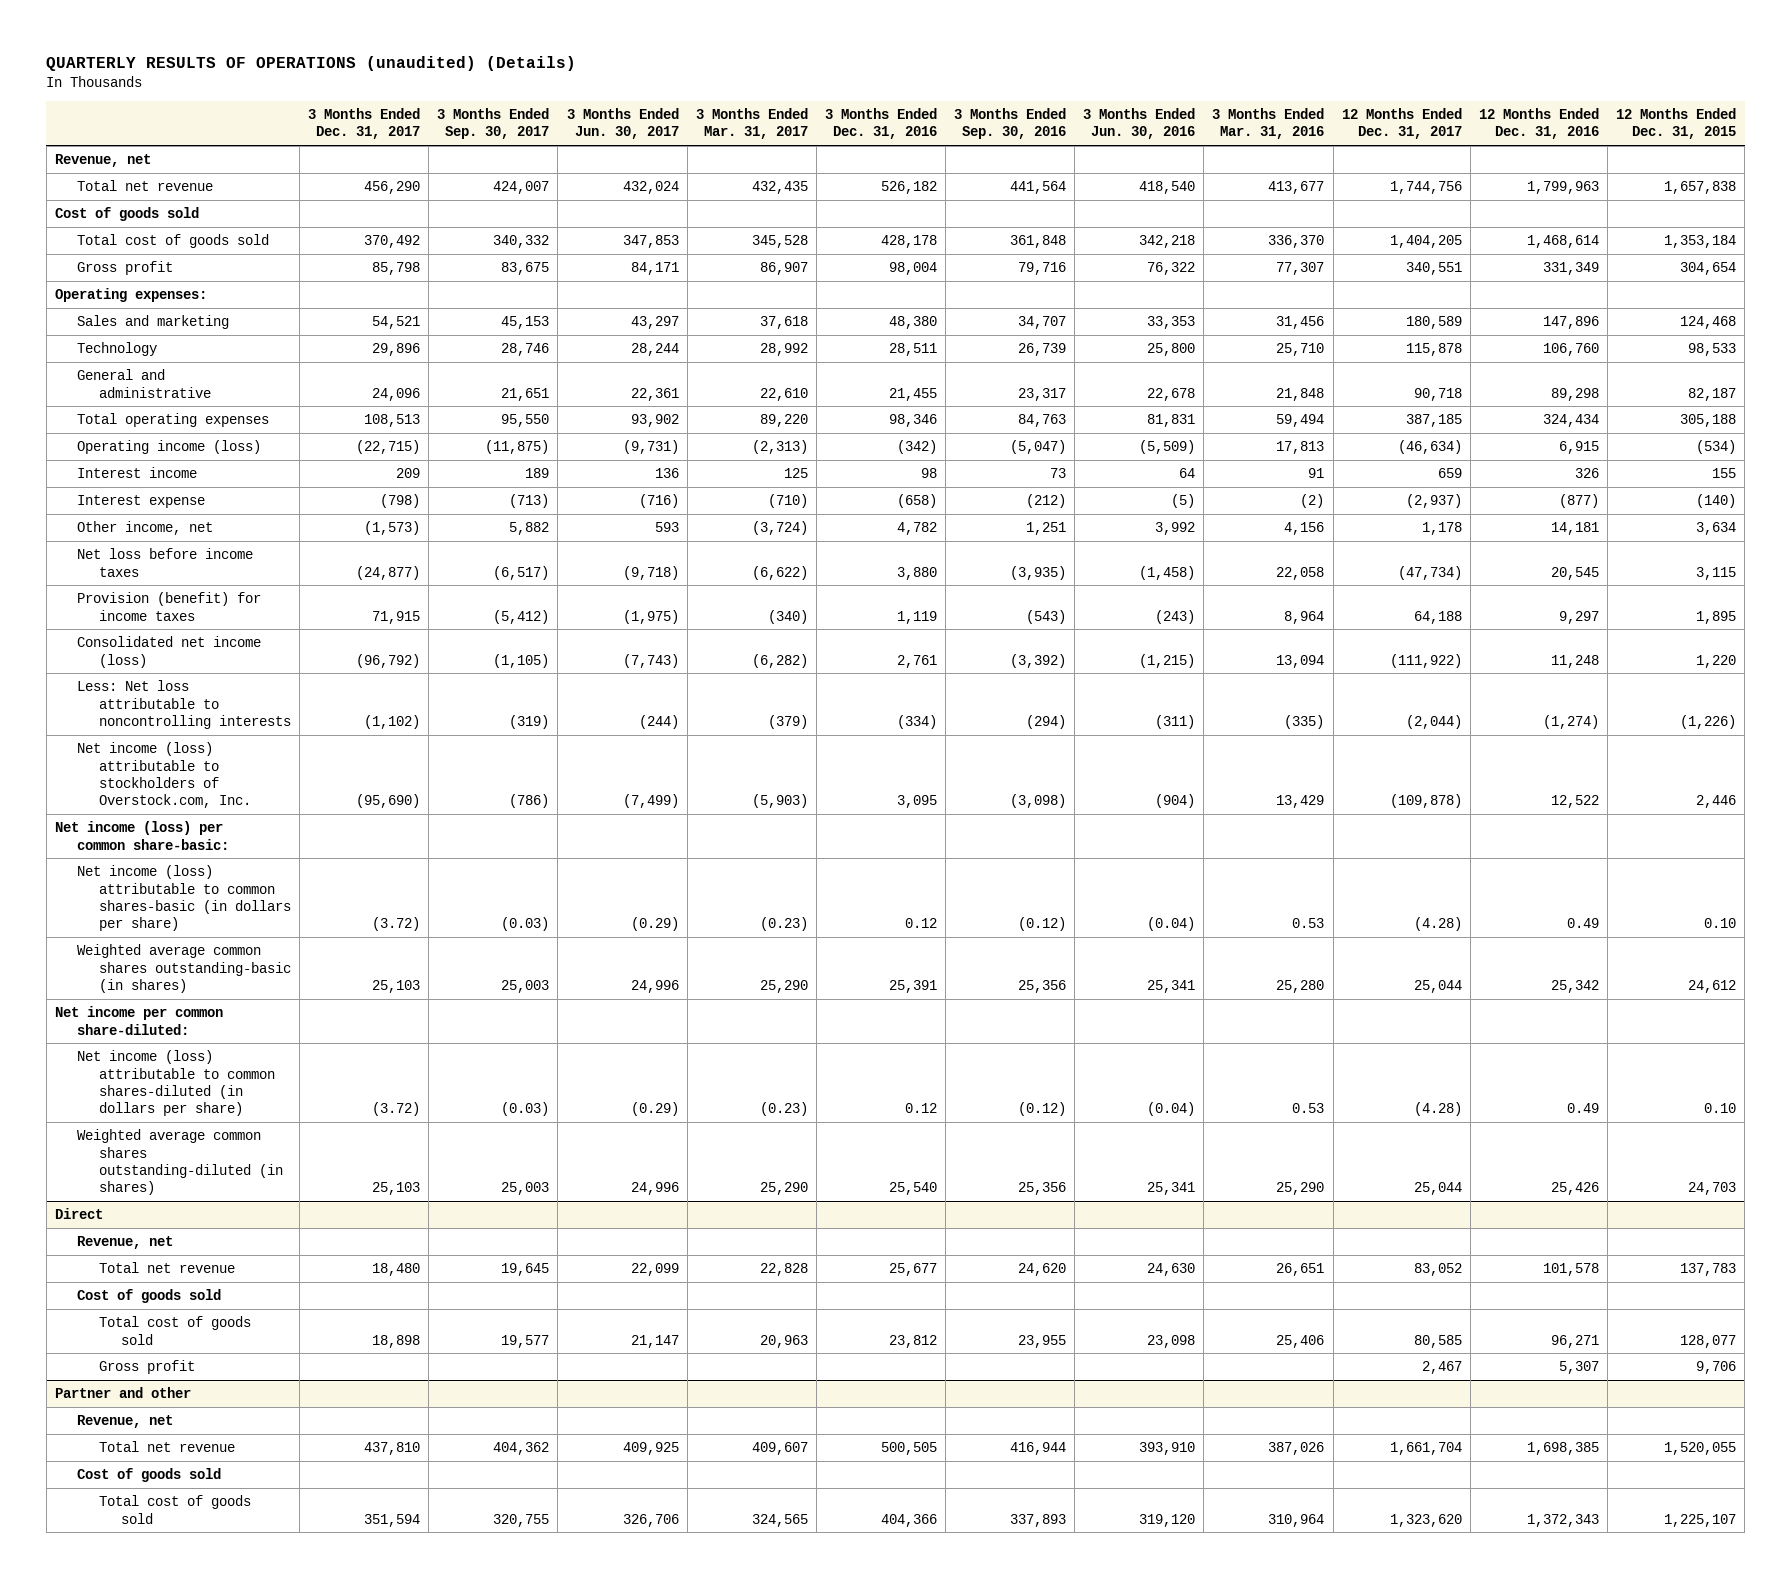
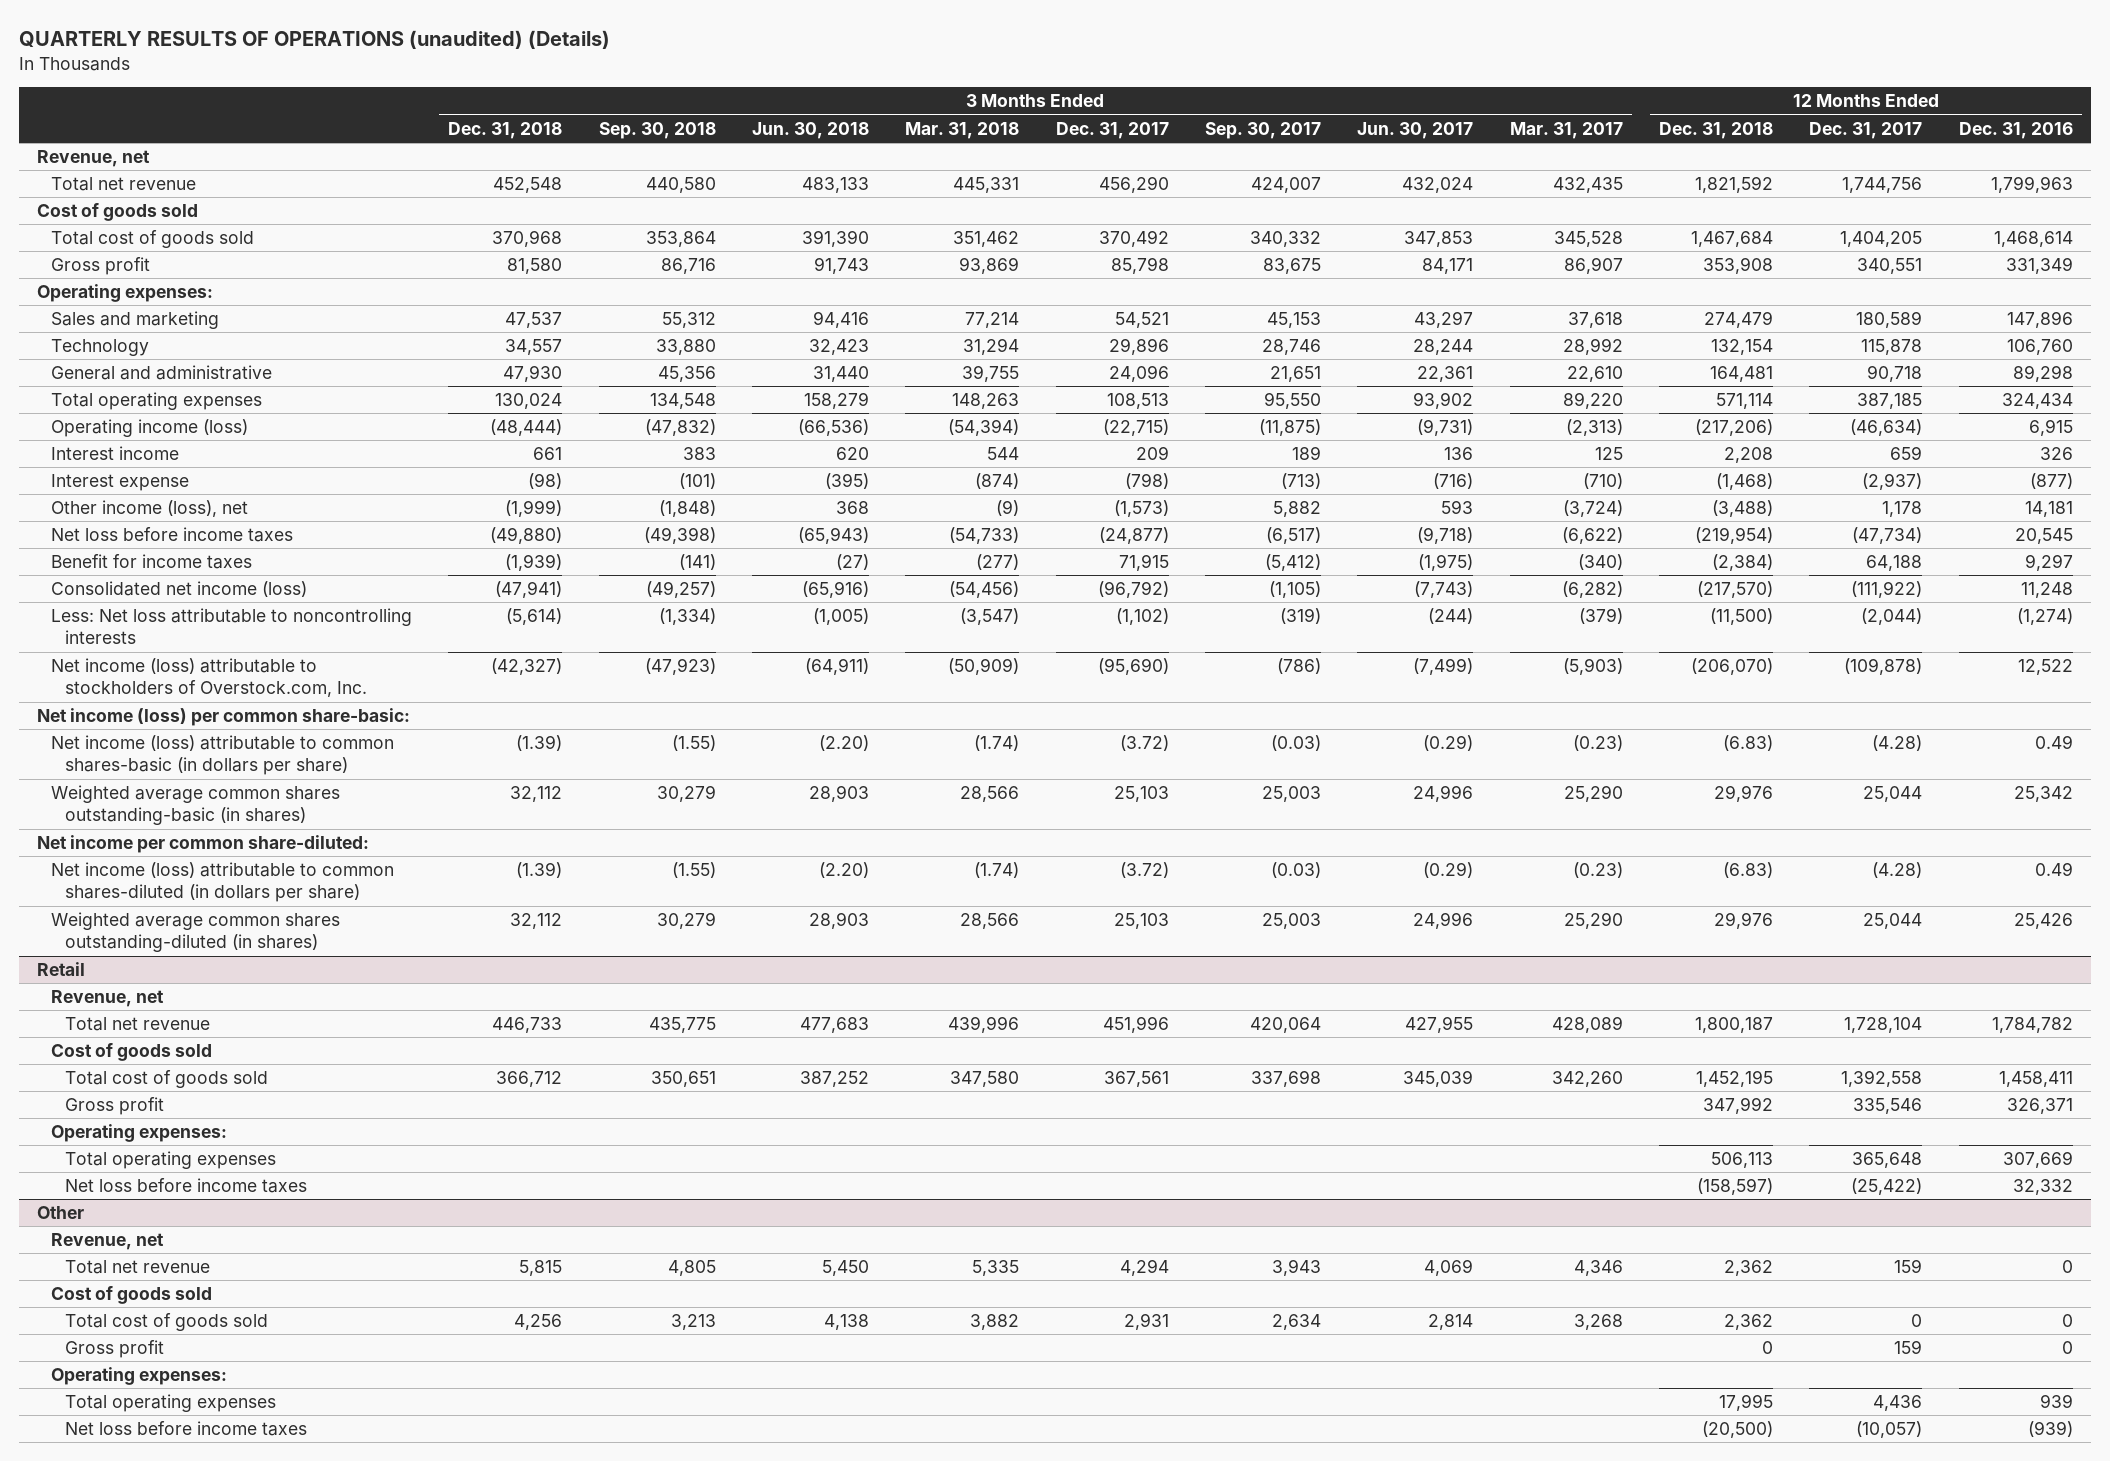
[824,107,937,140] 3 Months Ended Dec. 31, 2016 -> none
[954,107,1067,140] 3 Months Ended Sep. 30, 2016 -> none
[1083,107,1196,140] 3 Months Ended Jun. 30, 2016 -> none
[1212,107,1325,140] 3 Months Ended Mar. 31, 2016 -> none
[1616,107,1737,140] 12 Months Ended Dec. 31, 2015 -> none
none -> [448,121,563,139] Dec. 31, 2018
none -> [598,121,716,139] Sep. 30, 2018
none -> [751,121,869,139] Jun. 30, 2018
none -> [905,121,1020,139] Mar. 31, 2018
none -> [1658,121,1773,139] Dec. 31, 2018
[76,521,213,536] Other income, net -> [50,500,248,518] Other income (loss), net
[76,592,261,621] Provision (benefit) for income taxes -> [50,554,252,570] Benefit for income taxes
[54,1208,103,1220] Direct -> none
none -> [37,962,86,977] Retail
[372,1263,421,1277] 18,480 -> [1102,1016,1169,1034] 451,996
[501,1263,550,1277] 19,645 -> [1249,1017,1321,1034] 420,064
[630,1263,679,1277] 22,099 -> [1405,1016,1474,1034] 427,955
[759,1263,808,1277] 22,828 -> [1551,1016,1623,1034] 428,089
[1413,1263,1462,1277] 83,052 -> [1844,1017,1923,1034] 1,728,104
[1542,1263,1599,1277] 101,578 -> [1991,1017,2073,1034] 1,784,782
[54,1387,191,1399] Partner and other -> none
[372,1334,421,1348] 18,898 -> [1103,1071,1169,1088] 367,561
[501,1334,550,1348] 19,577 -> [1250,1070,1321,1088] 337,698
[630,1334,679,1348] 21,147 -> [1403,1070,1474,1088] 345,039
[759,1334,808,1348] 20,963 -> [1551,1071,1623,1088] 342,260
[1413,1334,1462,1348] 80,585 -> [1841,1070,1923,1088] 1,392,558
[1550,1334,1599,1348] 96,271 -> [1998,1071,2073,1088] 1,458,411
[1421,1361,1462,1375] 2,467 -> [1853,1098,1923,1115] 335,546
[1558,1361,1599,1375] 5,307 -> [2006,1098,2073,1115] 326,371
none -> [50,1124,227,1143] Operating expenses:
none -> [64,1151,276,1170] Total operating expenses
none -> [64,1178,307,1194] Net loss before income taxes
none -> [37,1206,85,1220] Other
[364,1442,421,1456] 437,810 -> [1119,1259,1169,1277] 4,294
[493,1442,550,1456] 404,362 -> [1271,1259,1321,1277] 3,943
[622,1442,679,1456] 409,925 -> [1424,1259,1474,1277] 4,069
[751,1442,808,1456] 409,607 -> [1573,1260,1623,1277] 4,346
[1389,1442,1462,1456] 1,661,704 -> [1894,1259,1923,1274] 159
[1526,1442,1599,1456] 1,698,385 -> [2061,1260,2073,1274] 0
[364,1513,421,1527] 351,594 -> [1123,1313,1169,1331] 2,931
[493,1513,550,1527] 320,755 -> [1271,1314,1321,1331] 2,634
[622,1513,679,1527] 326,706 -> [1428,1314,1474,1331] 2,814
[751,1513,808,1527] 324,565 -> [1573,1314,1623,1331] 3,268
[1389,1513,1462,1527] 1,323,620 -> [1911,1314,1923,1328] 0
[1526,1513,1599,1527] 1,372,343 -> [2061,1314,2073,1328] 0
none -> [64,1340,164,1359] Gross profit
none -> [50,1367,227,1386] Operating expenses:
none -> [64,1394,276,1413] Total operating expenses
none -> [64,1421,307,1437] Net loss before income taxes

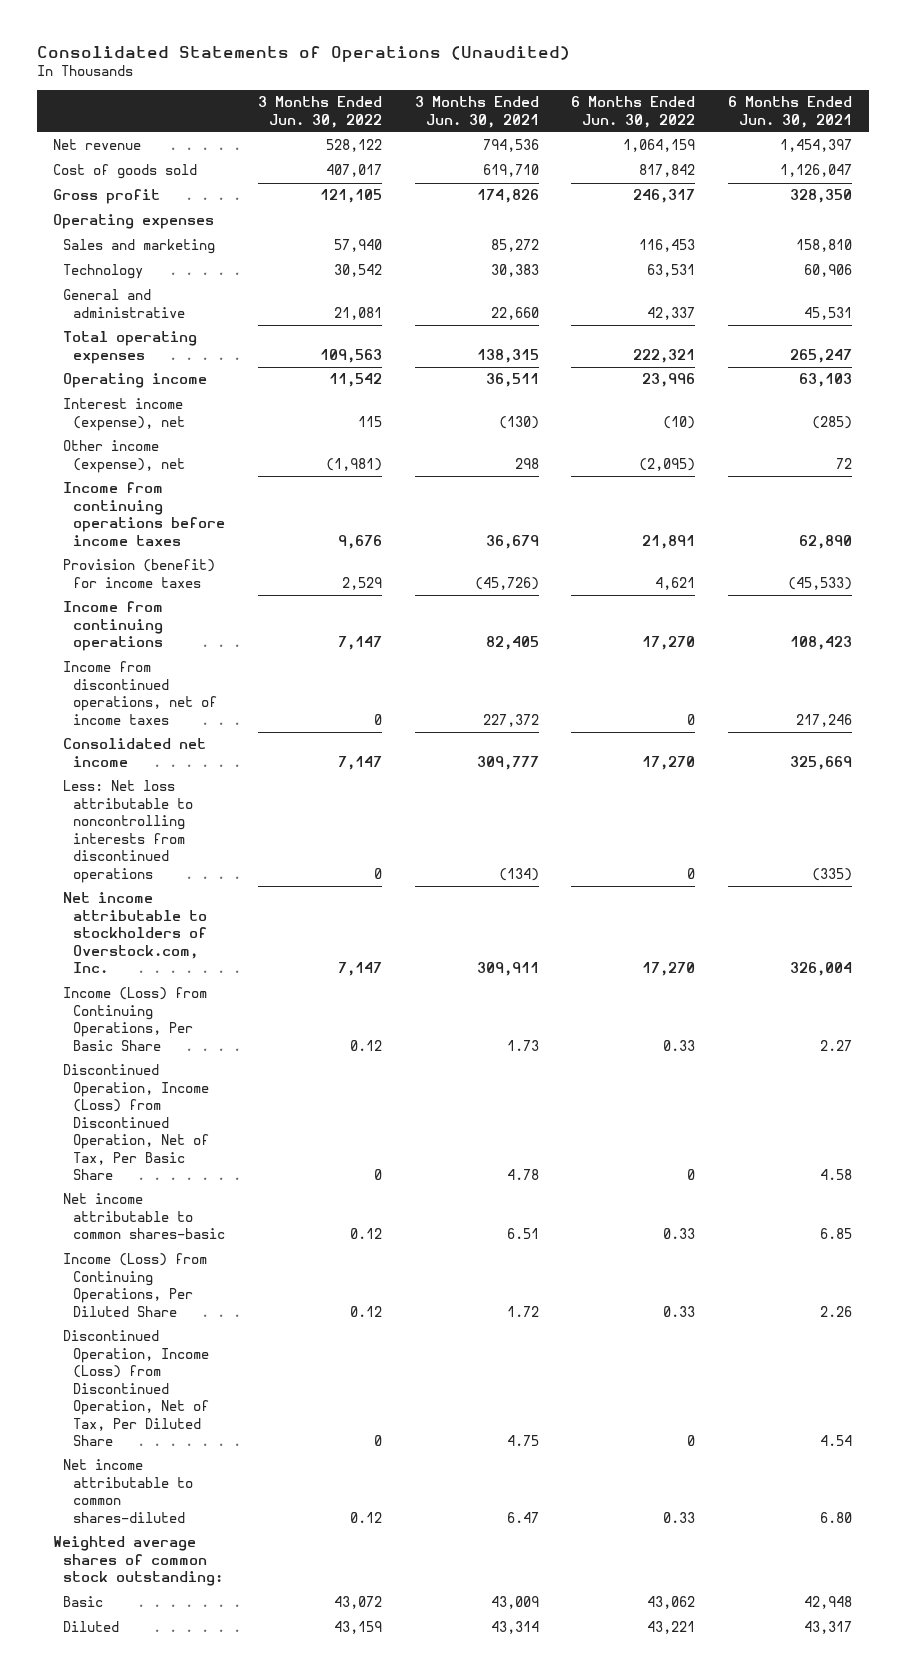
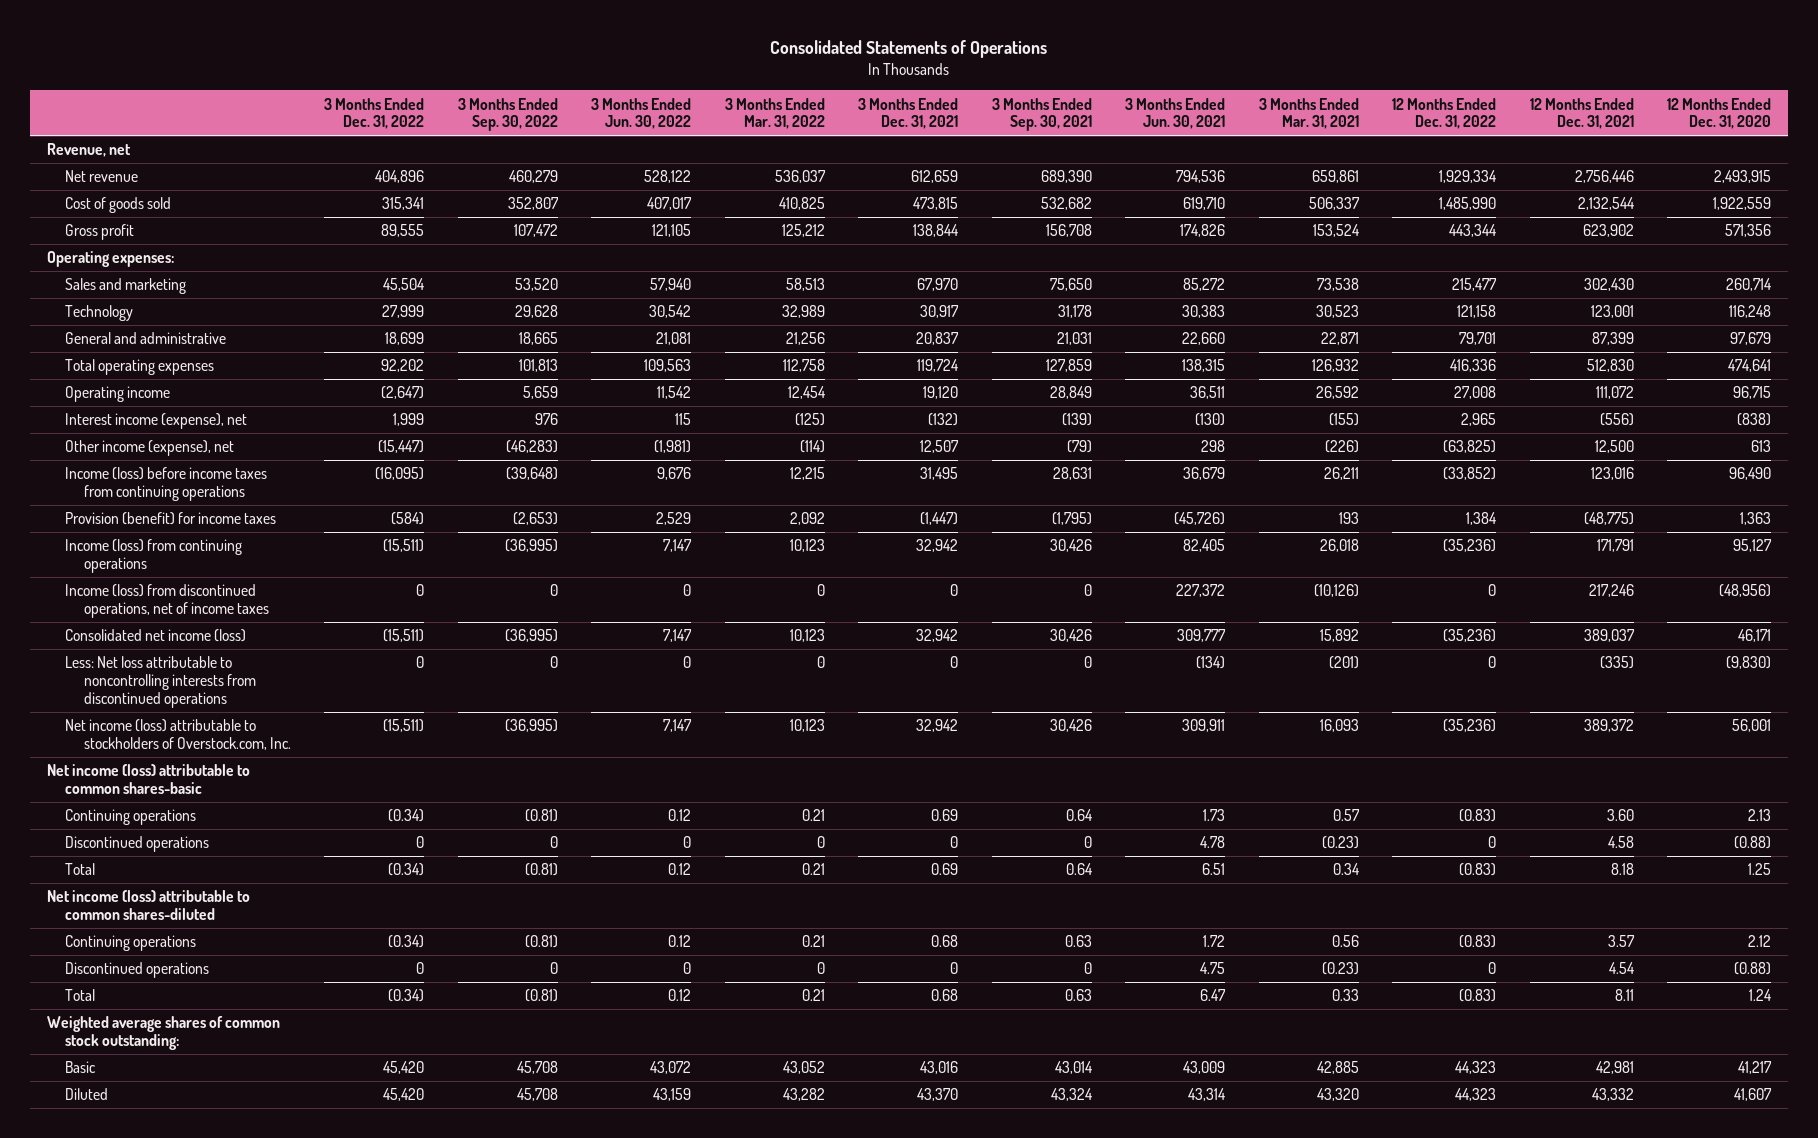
[36,45,570,62] Consolidated Statements of Operations (Unaudited) -> [770,40,1048,59] Consolidated Statements of Operations
[571,96,696,128] 6 Months Ended Jun. 30, 2022 -> none
[728,96,853,128] 6 Months Ended Jun. 30, 2021 -> none
none -> [324,97,425,130] 3 Months Ended Dec. 31, 2022
none -> [457,97,558,132] 3 Months Ended Sep. 30, 2022
none -> [724,97,825,130] 3 Months Ended Mar. 31, 2022
none -> [858,97,959,130] 3 Months Ended Dec. 31, 2021
none -> [991,97,1092,132] 3 Months Ended Sep. 30, 2021
none -> [1258,97,1359,130] 3 Months Ended Mar. 31, 2021
none -> [1392,97,1497,130] 12 Months Ended Dec. 31, 2022
none -> [1529,97,1634,130] 12 Months Ended Dec. 31, 2021
none -> [1667,97,1772,130] 12 Months Ended Dec. 31, 2020
none -> [46,143,131,158] Revenue, net
[53,214,215,230] Operating expenses -> [46,251,174,268] Operating expenses:
[62,482,225,546] Income from continuing operations before income taxes -> [65,467,268,502] Income (loss) before income taxes from continuing operations
[62,601,163,652] Income from continuing operations -> [65,539,243,574] Income (loss) from continuing operations
[62,661,217,725] Income from discontinued operations, net of income taxes -> [65,584,269,619] Income (loss) from discontinued operations, net of income taxes
[62,738,206,767] Consolidated net income -> [65,629,247,643] Consolidated net income (loss)
[62,892,207,974] Net income attributable to stockholders of Overstock.com, Inc. -> [65,719,291,751] Net income (loss) attributable to stockholders of Overstock.com, Inc.
none -> [46,764,250,795] Net income (loss) attributable to common shares-basic
[62,987,207,1051] Income (Loss) from Continuing Operations, Per Basic Share -> [65,809,197,826] Continuing operations
[62,1064,209,1181] Discontinued Operation, Income (Loss) from Discontinued Operation, Net of Tax, Per Basic Share -> [65,836,210,853] Discontinued operations
[62,1193,225,1240] Net income attributable to common shares-basic -> [65,863,96,876] Total
none -> [46,890,250,921] Net income (loss) attributable to common shares-diluted
[62,1253,207,1317] Income (Loss) from Continuing Operations, Per Diluted Share -> [65,935,197,952] Continuing operations
[62,1330,209,1447] Discontinued Operation, Income (Loss) from Discontinued Operation, Net of Tax, Per Diluted Share -> [65,962,210,979] Discontinued operations
[62,1459,193,1523] Net income attributable to common shares-diluted -> [65,989,96,1002] Total

